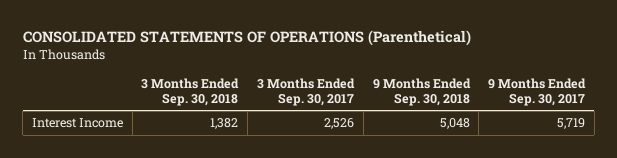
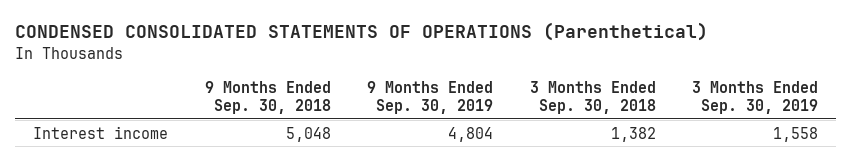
[22,30,471,47] CONSOLIDATED STATEMENTS OF OPERATIONS (Parenthetical) -> [14,22,708,42] CONDENSED CONSOLIDATED STATEMENTS OF OPERATIONS (Parenthetical)
[257,78,356,107] 3 Months Ended Sep. 30, 2017 -> none
[488,78,587,107] 9 Months Ended Sep. 30, 2017 -> none
none -> [367,80,494,114] 9 Months Ended Sep. 30, 2019
none -> [692,80,819,114] 3 Months Ended Sep. 30, 2019
[31,118,123,129] Interest Income -> [33,125,169,139] Interest income

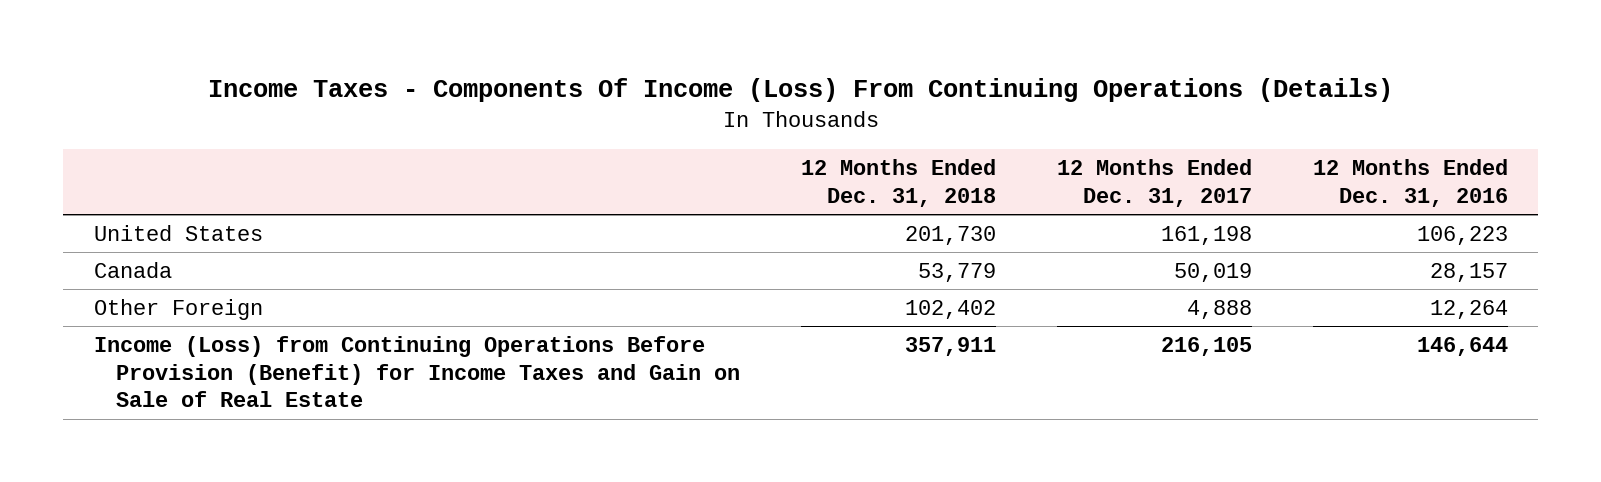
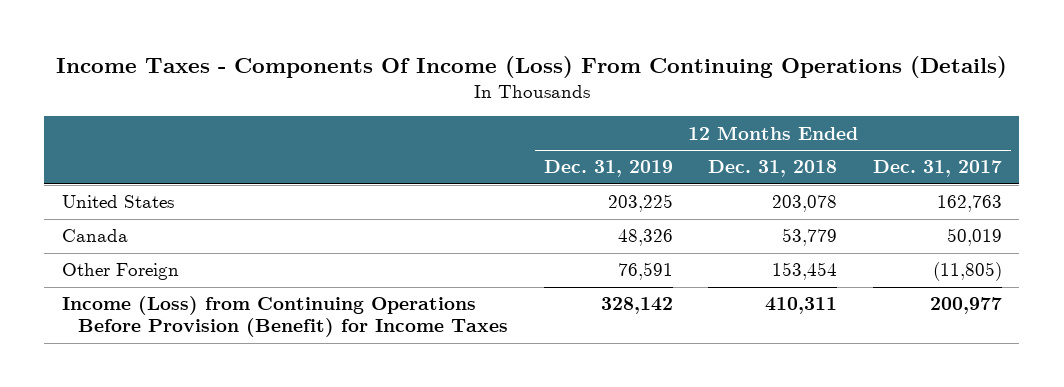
[1312,158,1508,207] 12 Months Ended Dec. 31, 2016 -> none
none -> [543,160,673,178] Dec. 31, 2019
[904,225,996,245] 201,730 -> [772,195,838,213] 203,078
[1160,225,1252,245] 161,198 -> [936,195,1002,213] 162,763
[904,299,996,319] 102,402 -> [772,262,838,281] 153,454
[1186,299,1252,319] 4,888 -> [932,262,1002,282] (11,805)
[93,335,740,408] Income (Loss) from Continuing Operations Before Provision (Benefit) for Income Taxes and Gain on Sale of Real Estate -> [61,296,509,338] Income (Loss) from Continuing Operations Before Provision (Benefit) for Income Taxes
[904,336,996,356] 357,911 -> [765,297,838,315] 410,311
[1160,336,1252,356] 216,105 -> [929,297,1002,315] 200,977

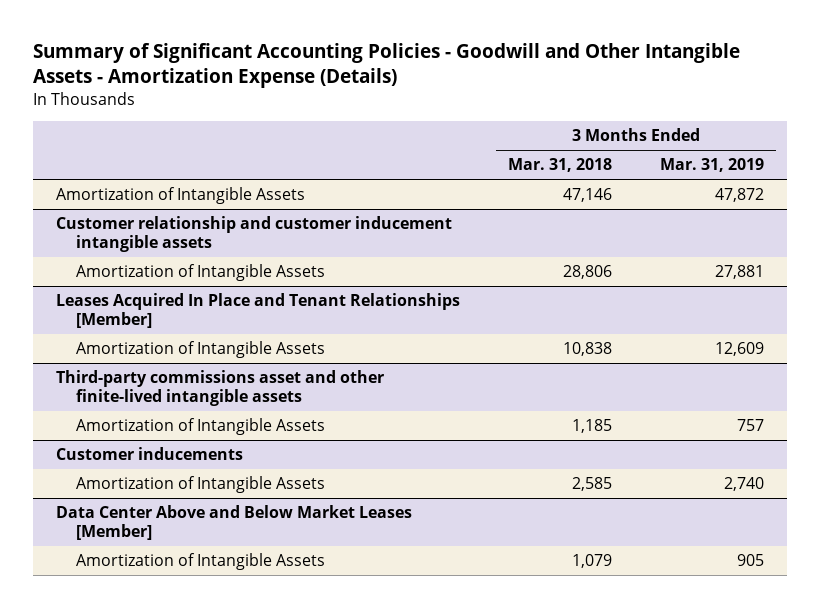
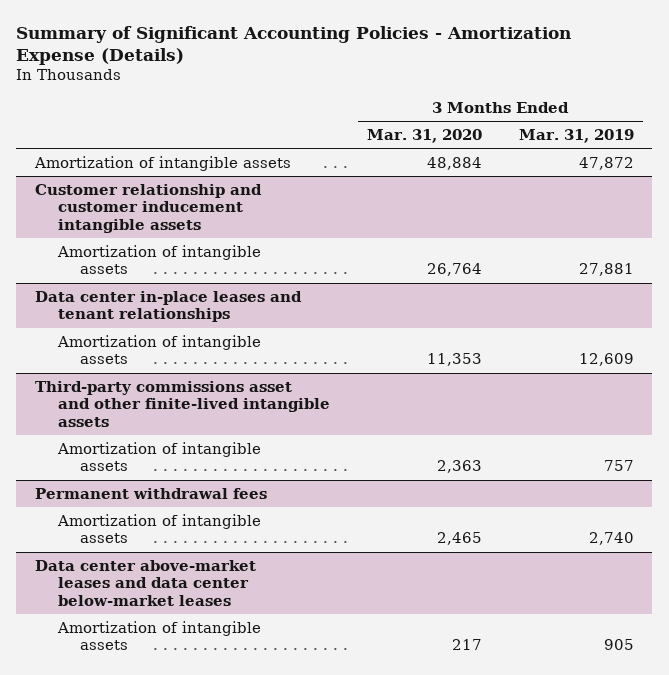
[32,42,740,89] Summary of Significant Accounting Policies - Goodwill and Other Intangible Assets - Amortization Expense (Details) -> [16,25,572,65] Summary of Significant Accounting Policies - Amortization Expense (Details)
[508,158,613,173] Mar. 31, 2018 -> none
none -> [366,129,482,144] Mar. 31, 2020
[56,187,306,205] Amortization of Intangible Assets -> [33,155,291,171] Amortization of intangible assets
[75,264,325,282] Amortization of Intangible Assets -> [56,244,261,275] Amortization of intangible assets
[56,293,461,328] Leases Acquired In Place and Tenant Relationships [Member] -> [34,290,302,323] Data center in-place leases and tenant relationships
[75,341,325,359] Amortization of Intangible Assets -> [56,334,261,365] Amortization of intangible assets
[75,418,325,436] Amortization of Intangible Assets -> [56,441,261,472] Amortization of intangible assets
[56,447,244,461] Customer inducements -> [34,487,267,499] Permanent withdrawal fees
[75,476,325,494] Amortization of Intangible Assets -> [56,513,261,544] Amortization of intangible assets
[56,505,413,540] Data Center Above and Below Market Leases [Member] -> [34,559,256,607] Data center above-market leases and data center below-market leases
[75,553,325,571] Amortization of Intangible Assets -> [56,620,261,651] Amortization of intangible assets

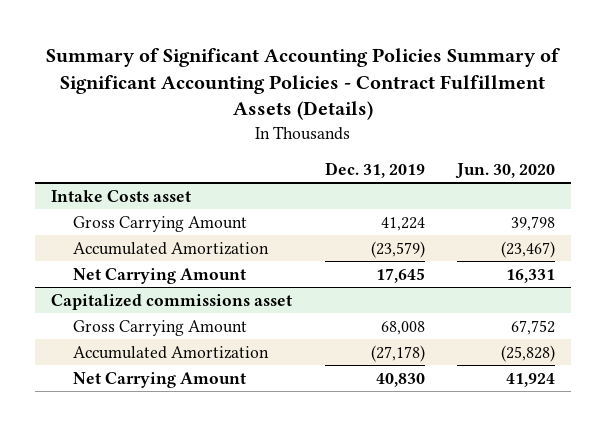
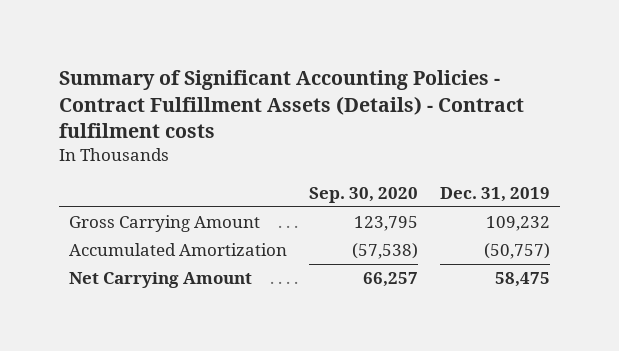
[46,47,561,121] Summary of Significant Accounting Policies Summary of Significant Accounting Policies - Contract Fulfillment Assets (Details) -> [58,70,524,139] Summary of Significant Accounting Policies - Contract Fulfillment Assets (Details) - Contract fulfilment costs
[455,162,556,179] Jun. 30, 2020 -> none
none -> [309,186,419,203] Sep. 30, 2020
[51,189,192,202] Intake Costs asset -> none
[51,293,293,310] Capitalized commissions asset -> none
[72,319,247,336] Gross Carrying Amount -> none
[72,345,269,359] Accumulated Amortization -> none
[72,371,246,388] Net Carrying Amount -> none
[380,216,425,231] 41,224 -> [485,216,550,232] 109,232
[370,240,425,258] (23,579) -> [483,243,550,260] (50,757)
[375,267,425,283] 17,645 -> [494,272,550,288] 58,475

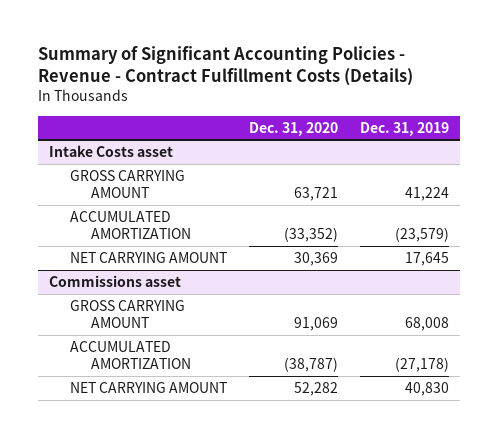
[58,70,524,139] Summary of Significant Accounting Policies - Contract Fulfillment Assets (Details) - Contract fulfilment costs -> [37,46,413,87] Summary of Significant Accounting Policies - Revenue - Contract Fulfillment Costs (Details)
[309,186,419,203] Sep. 30, 2020 -> none
none -> [248,121,338,136] Dec. 31, 2020
none -> [48,145,173,158] Intake Costs asset
[69,215,261,233] Gross Carrying Amount -> [69,170,185,199] GROSS CARRYING AMOUNT
[485,216,550,232] 109,232 -> [404,187,449,202] 41,224
[69,243,288,257] Accumulated Amortization -> [69,211,192,240] ACCUMULATED AMORTIZATION
[483,243,550,260] (50,757) -> [394,227,449,243] (23,579)
[69,272,253,289] Net Carrying Amount -> [69,252,227,264] NET CARRYING AMOUNT
[494,272,550,288] 58,475 -> [404,252,449,267] 17,645
none -> [48,275,181,288] Commissions asset
none -> [69,300,185,329] GROSS CARRYING AMOUNT
none -> [69,341,192,370] ACCUMULATED AMORTIZATION
none -> [69,382,227,394] NET CARRYING AMOUNT

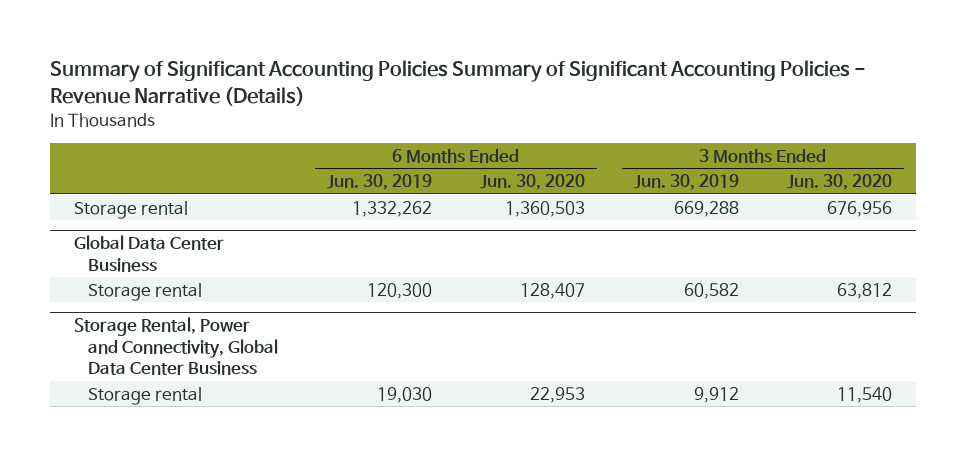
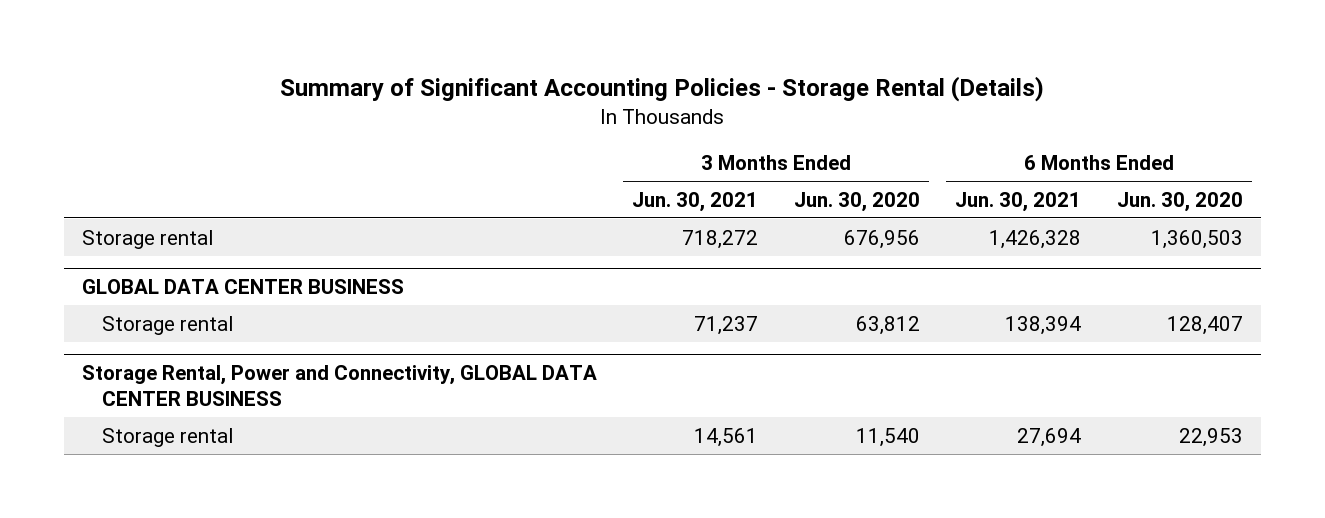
[49,60,866,106] Summary of Significant Accounting Policies Summary of Significant Accounting Policies - Revenue Narrative (Details) -> [280,76,1045,103] Summary of Significant Accounting Policies - Storage Rental (Details)
[326,174,432,191] Jun. 30, 2019 -> none
[633,174,739,191] Jun. 30, 2019 -> none
none -> [632,191,759,212] Jun. 30, 2021
none -> [955,191,1082,212] Jun. 30, 2021
[74,235,225,272] Global Data Center Business -> [81,279,404,295] GLOBAL DATA CENTER BUSINESS
[74,317,279,376] Storage Rental, Power and Connectivity, Global Data Center Business -> [81,365,597,406] Storage Rental, Power and Connectivity, GLOBAL DATA CENTER BUSINESS

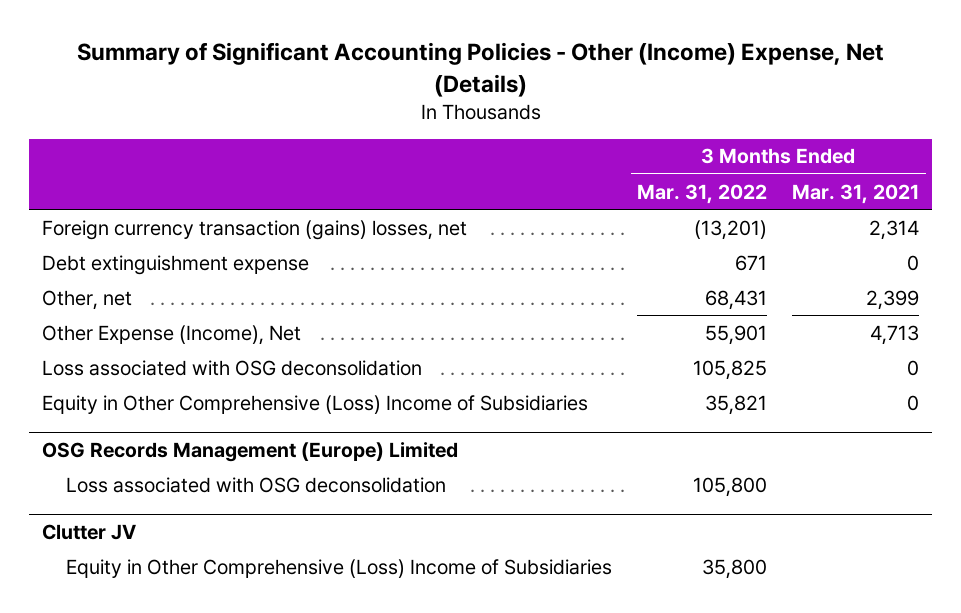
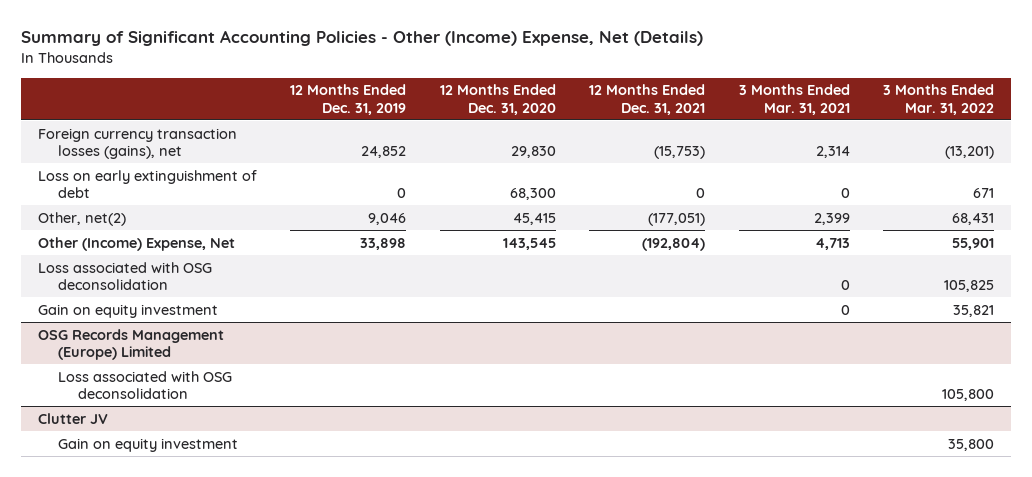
none -> [290,84,407,115] 12 Months Ended Dec. 31, 2019
none -> [439,84,556,115] 12 Months Ended Dec. 31, 2020
none -> [589,84,706,115] 12 Months Ended Dec. 31, 2021
[41,219,467,240] Foreign currency transaction (gains) losses, net -> [37,127,237,160] Foreign currency transaction losses (gains), net
[41,254,309,275] Debt extinguishment expense -> [37,169,257,199] Loss on early extinguishment of debt
[41,289,132,310] Other, net -> [37,211,126,226] Other, net(2)
[41,324,301,345] Other Expense (Income), Net -> [37,236,235,251] Other (Income) Expense, Net
[41,394,588,414] Equity in Other Comprehensive (Loss) Income of Subsidiaries -> [37,303,218,318] Gain on equity investment
[65,558,612,578] Equity in Other Comprehensive (Loss) Income of Subsidiaries -> [57,437,238,452] Gain on equity investment

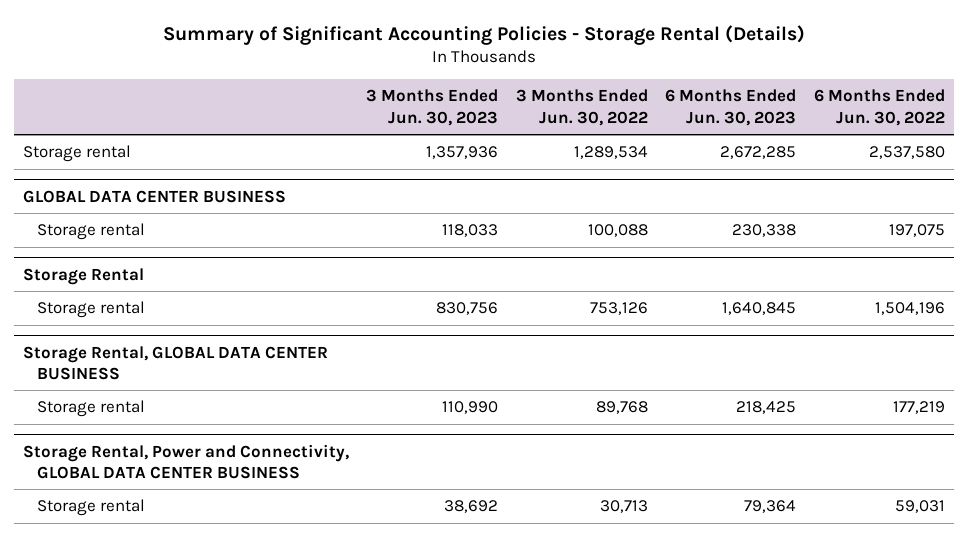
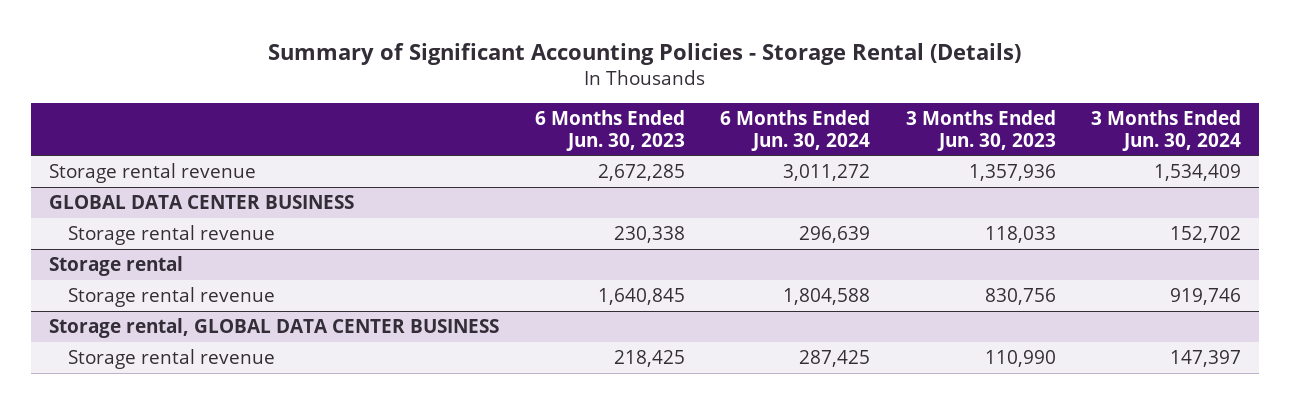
[515,89,648,126] 3 Months Ended Jun. 30, 2022 -> none
[813,89,945,126] 6 Months Ended Jun. 30, 2022 -> none
none -> [720,110,871,151] 6 Months Ended Jun. 30, 2024
none -> [1091,110,1242,151] 3 Months Ended Jun. 30, 2024
[22,145,131,163] Storage rental -> [49,162,257,183] Storage rental revenue
[22,443,349,479] Storage Rental, Power and Connectivity, GLOBAL DATA CENTER BUSINESS -> none
[37,499,146,517] Storage rental -> none
[37,223,146,241] Storage rental -> [67,224,275,245] Storage rental revenue
[22,267,144,285] Storage Rental -> [49,255,184,276] Storage rental
[37,301,146,319] Storage rental -> [67,286,275,307] Storage rental revenue
[22,345,328,380] Storage Rental, GLOBAL DATA CENTER BUSINESS -> [49,317,500,338] Storage rental, GLOBAL DATA CENTER BUSINESS
[37,400,146,418] Storage rental -> [67,348,275,369] Storage rental revenue

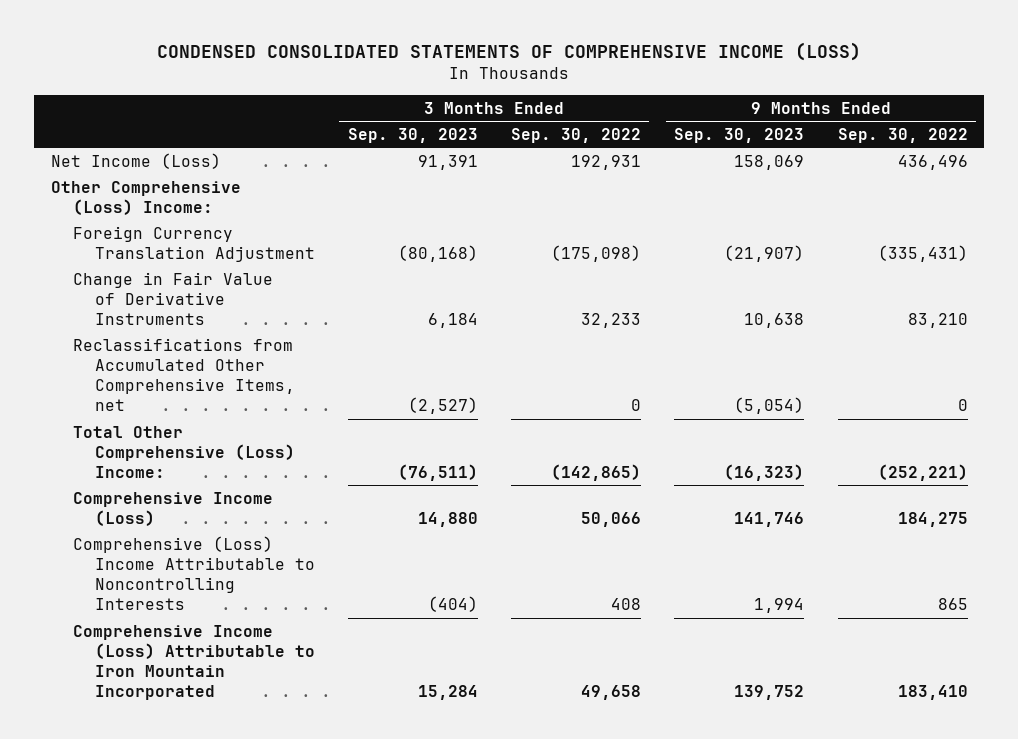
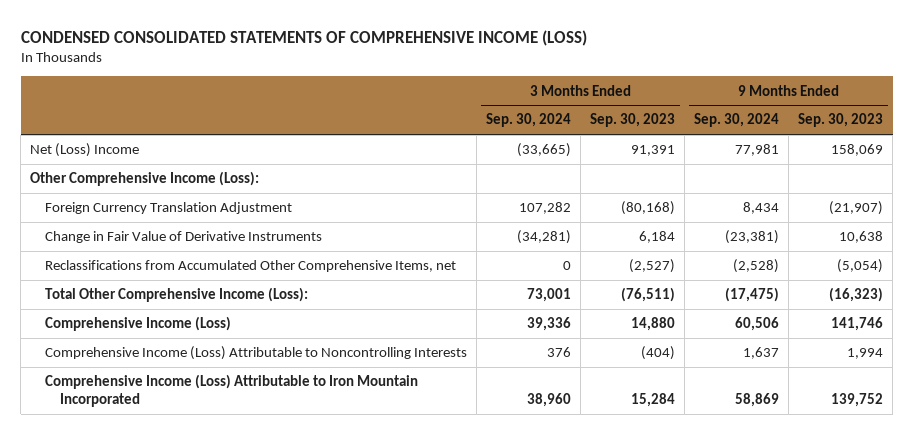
[511,127,642,143] Sep. 30, 2022 -> none
[837,127,968,143] Sep. 30, 2022 -> none
none -> [486,113,572,128] Sep. 30, 2024
none -> [694,113,780,128] Sep. 30, 2024
[50,152,221,169] Net Income (Loss) -> [30,143,140,158] Net (Loss) Income
[50,180,241,215] Other Comprehensive (Loss) Income: -> [30,171,260,187] Other Comprehensive Income (Loss):
[72,425,295,479] Total Other Comprehensive (Loss) Income: -> [44,287,308,303] Total Other Comprehensive Income (Loss):
[72,535,315,611] Comprehensive (Loss) Income Attributable to Noncontrolling Interests -> [44,346,467,361] Comprehensive Income (Loss) Attributable to Noncontrolling Interests

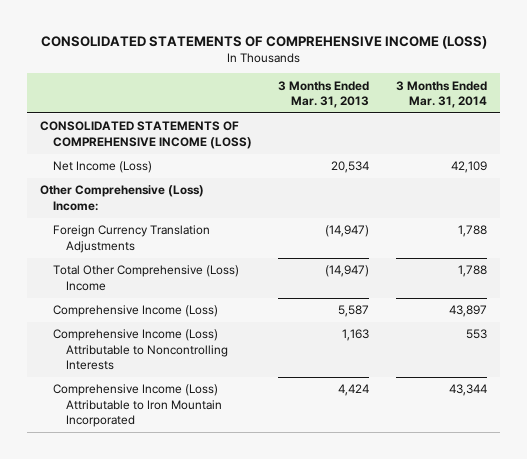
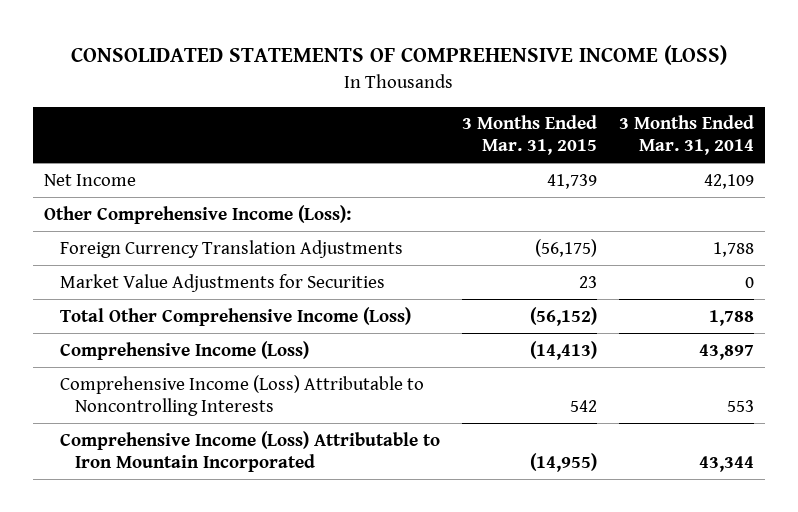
[278,80,370,109] 3 Months Ended Mar. 31, 2013 -> none
none -> [461,115,597,156] 3 Months Ended Mar. 31, 2015
[40,121,252,149] CONSOLIDATED STATEMENTS OF COMPREHENSIVE INCOME (LOSS) -> none
[52,161,152,174] Net Income (Loss) -> [44,173,137,186] Net Income
[40,185,205,211] Other Comprehensive (Loss) Income: -> [44,204,352,224] Other Comprehensive Income (Loss):
none -> [59,273,385,292] Market Value Adjustments for Securities
[52,265,239,291] Total Other Comprehensive (Loss) Income -> [59,306,411,326] Total Other Comprehensive Income (Loss)

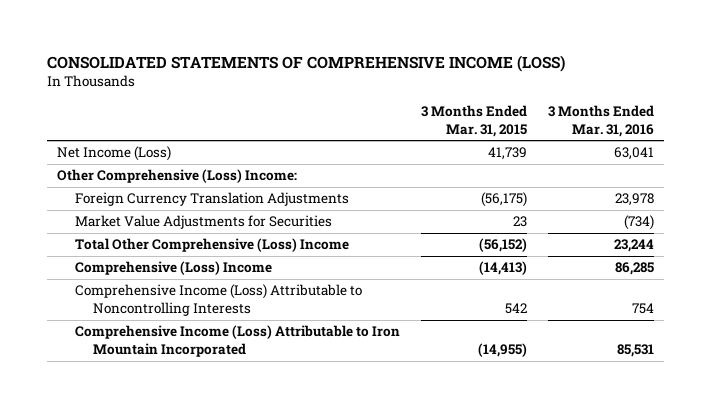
[618,115,754,156] 3 Months Ended Mar. 31, 2014 -> none
none -> [547,105,654,137] 3 Months Ended Mar. 31, 2016
[44,173,137,186] Net Income -> [57,146,172,162] Net Income (Loss)
[44,204,352,224] Other Comprehensive Income (Loss): -> [57,169,298,184] Other Comprehensive (Loss) Income:
[59,306,411,326] Total Other Comprehensive Income (Loss) -> [75,238,350,253] Total Other Comprehensive (Loss) Income
[59,340,309,360] Comprehensive Income (Loss) -> [75,261,273,276] Comprehensive (Loss) Income

